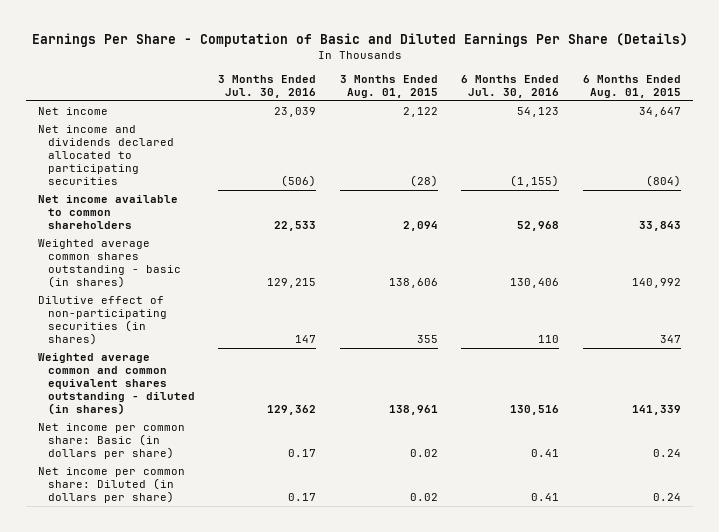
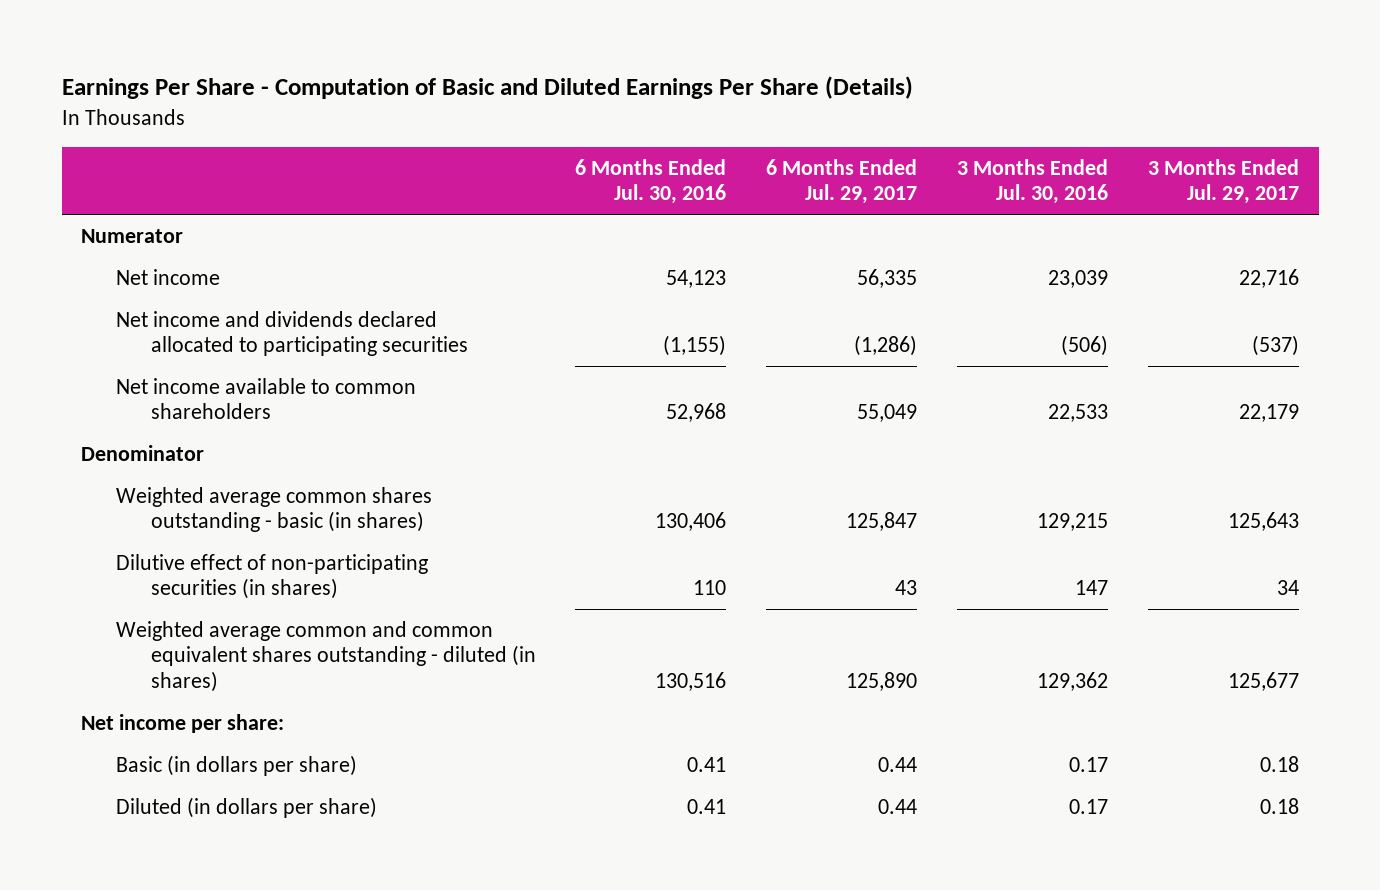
[339,75,438,98] 3 Months Ended Aug. 01, 2015 -> none
[583,75,682,98] 6 Months Ended Aug. 01, 2015 -> none
none -> [766,159,918,205] 6 Months Ended Jul. 29, 2017
none -> [1147,159,1299,205] 3 Months Ended Jul. 29, 2017
none -> [81,229,184,244] Numerator
none -> [81,445,205,462] Denominator
none -> [81,714,285,734] Net income per share:
[38,423,186,459] Net income per common share: Basic (in dollars per share) -> [116,755,358,777] Basic (in dollars per share)
[38,467,186,503] Net income per common share: Diluted (in dollars per share) -> [116,797,378,819] Diluted (in dollars per share)

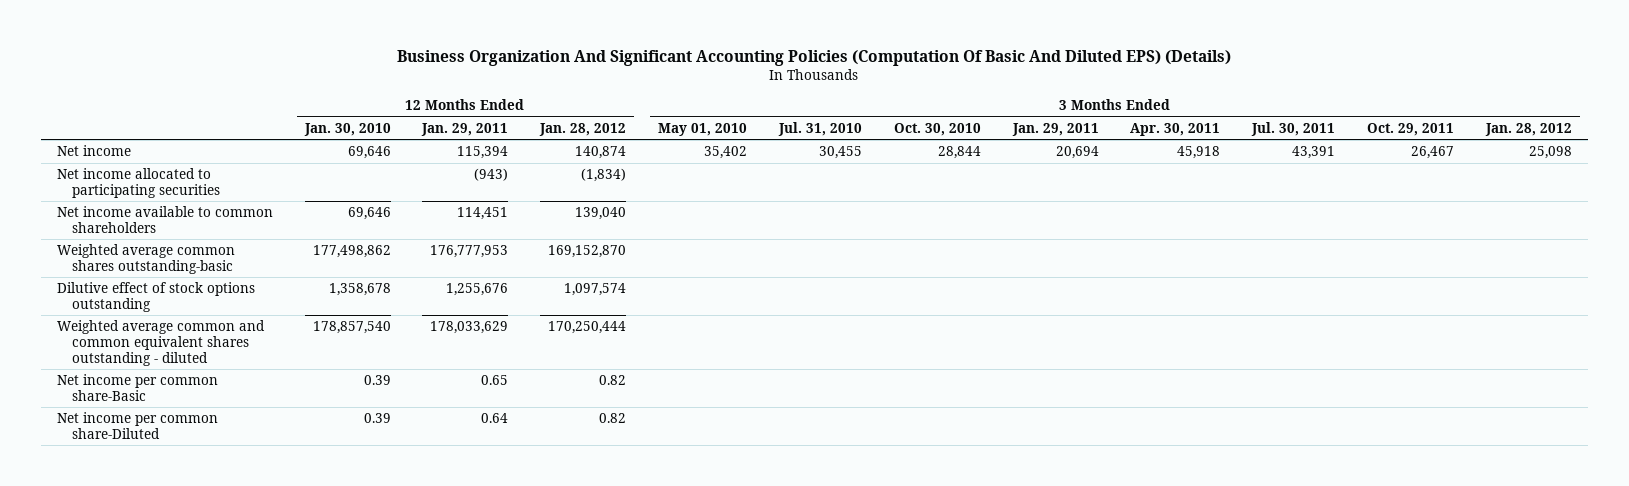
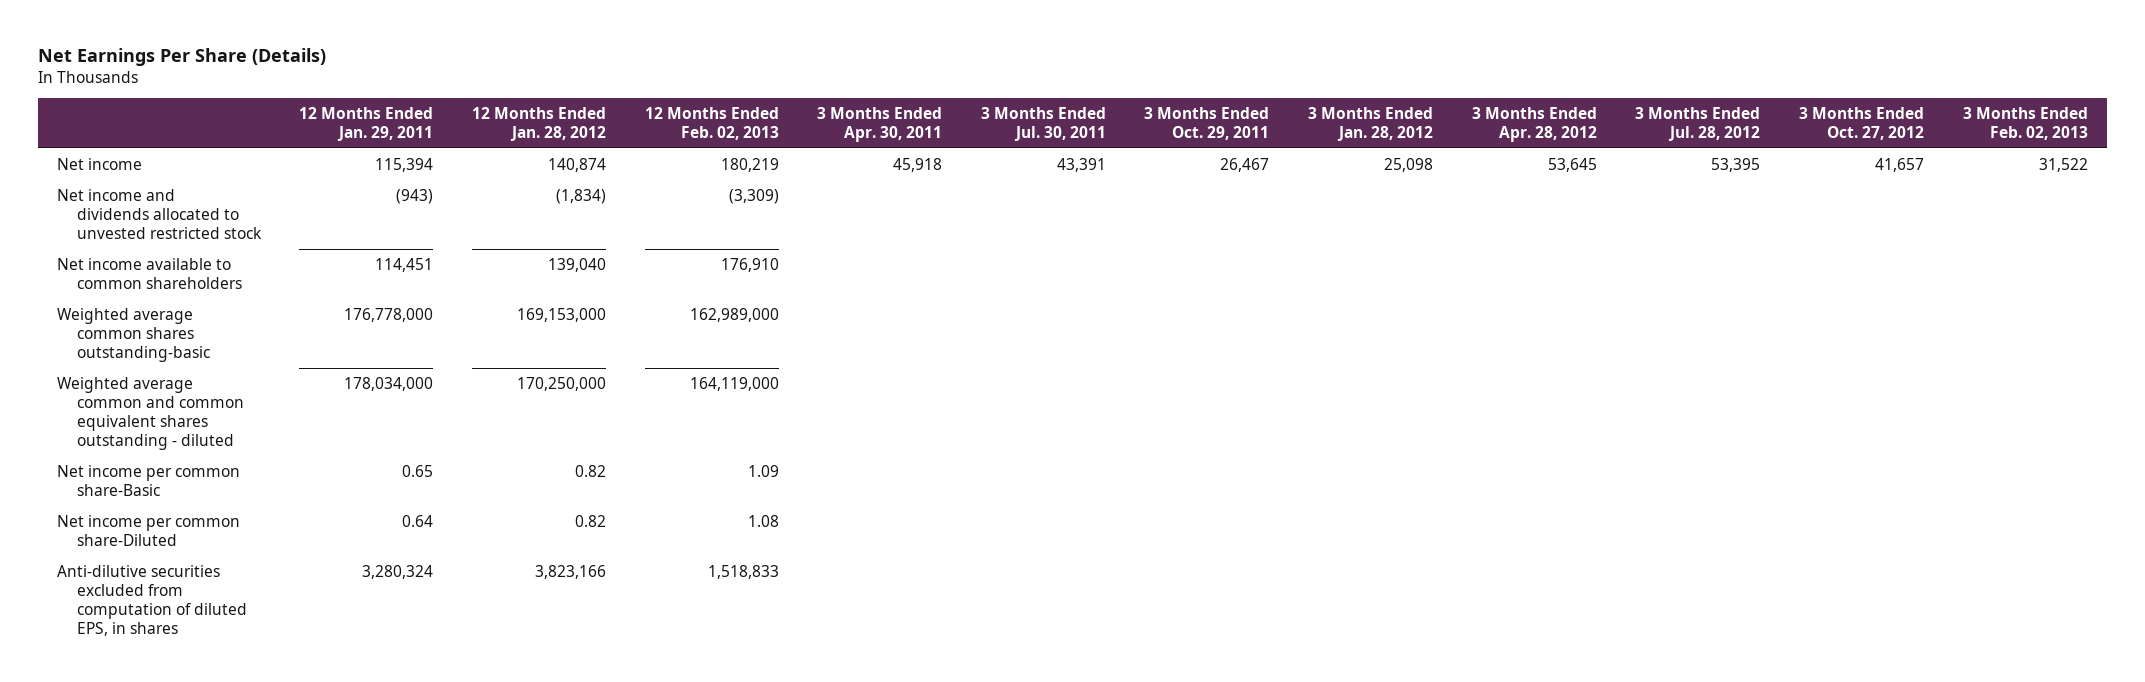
[397,50,1232,67] Business Organization And Significant Accounting Policies (Computation Of Basic And Diluted EPS) (Details) -> [37,47,326,66] Net Earnings Per Share (Details)
[303,122,391,136] Jan. 30, 2010 -> none
[658,122,748,136] May 01, 2010 -> none
[777,121,862,136] Jul. 31, 2010 -> none
[893,122,981,136] Oct. 30, 2010 -> none
[1011,122,1099,136] Jan. 29, 2011 -> none
none -> [644,107,779,141] 12 Months Ended Feb. 02, 2013
none -> [1471,107,1597,143] 3 Months Ended Apr. 28, 2012
none -> [1635,107,1761,142] 3 Months Ended Jul. 28, 2012
none -> [1799,107,1925,141] 3 Months Ended Oct. 27, 2012
none -> [1962,107,2088,141] 3 Months Ended Feb. 02, 2013
[56,168,221,198] Net income allocated to participating securities -> [57,188,262,239] Net income and dividends allocated to unvested restricted stock
[56,282,255,312] Dilutive effect of stock options outstanding -> none
[430,245,509,259] 176,777,953 -> [344,307,434,322] 176,778,000
[548,245,627,259] 169,152,870 -> [516,307,606,322] 169,153,000
[430,321,509,335] 178,033,629 -> [344,376,434,391] 178,034,000
[548,321,627,335] 170,250,444 -> [516,376,606,391] 170,250,000
none -> [57,564,247,636] Anti-dilutive securities excluded from computation of diluted EPS, in shares

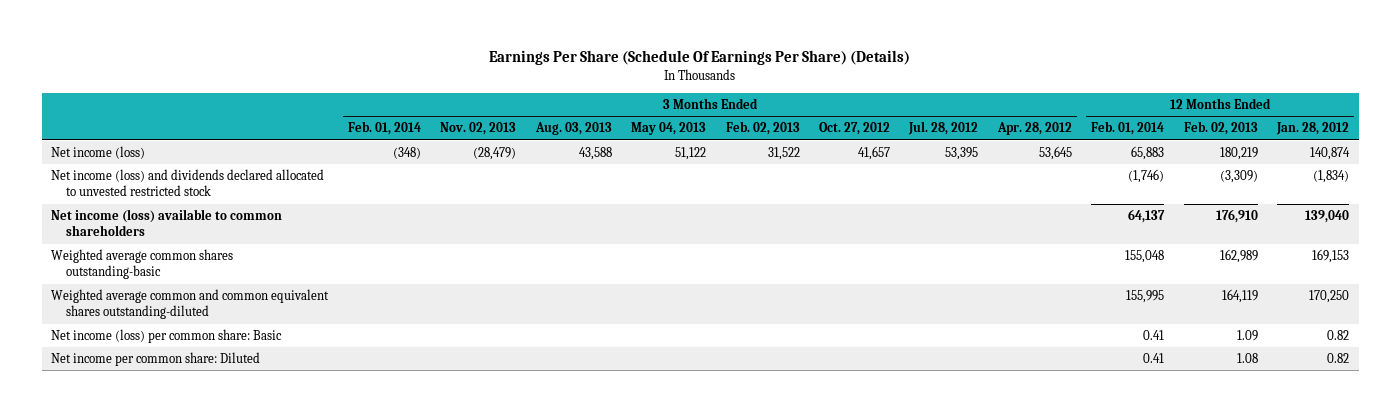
[37,47,326,66] Net Earnings Per Share (Details) -> [489,50,911,66] Earnings Per Share (Schedule Of Earnings Per Share) (Details)
[299,107,434,142] 12 Months Ended Jan. 29, 2011 -> none
[817,107,943,143] 3 Months Ended Apr. 30, 2011 -> none
[980,107,1106,142] 3 Months Ended Jul. 30, 2011 -> none
[1144,107,1270,141] 3 Months Ended Oct. 29, 2011 -> none
[1308,107,1434,142] 3 Months Ended Jan. 28, 2012 -> none
none -> [347,121,421,136] Feb. 01, 2014
none -> [440,122,517,136] Nov. 02, 2013
none -> [534,122,612,136] Aug. 03, 2013
none -> [631,122,707,136] May 04, 2013
none -> [1091,121,1165,136] Feb. 01, 2014
[57,564,247,636] Anti-dilutive securities excluded from computation of diluted EPS, in shares -> none
[57,157,143,170] Net income -> [51,146,146,160] Net income (loss)
[57,188,262,239] Net income and dividends allocated to unvested restricted stock -> [51,169,325,197] Net income (loss) and dividends declared allocated to unvested restricted stock
[57,257,242,289] Net income available to common shareholders -> [51,209,283,237] Net income (loss) available to common shareholders
[516,307,606,322] 169,153,000 -> [1311,249,1349,264] 169,153
[689,307,779,322] 162,989,000 -> [1219,249,1258,264] 162,989
[57,376,244,450] Weighted average common and common equivalent shares outstanding - diluted -> [51,289,330,320] Weighted average common and common equivalent shares outstanding-diluted
[516,376,606,391] 170,250,000 -> [1308,290,1349,304] 170,250
[689,376,779,391] 164,119,000 -> [1221,289,1258,304] 164,119
[57,464,241,496] Net income per common share-Basic -> [51,329,283,344] Net income (loss) per common share: Basic
[57,514,241,546] Net income per common share-Diluted -> [51,352,261,367] Net income per common share: Diluted

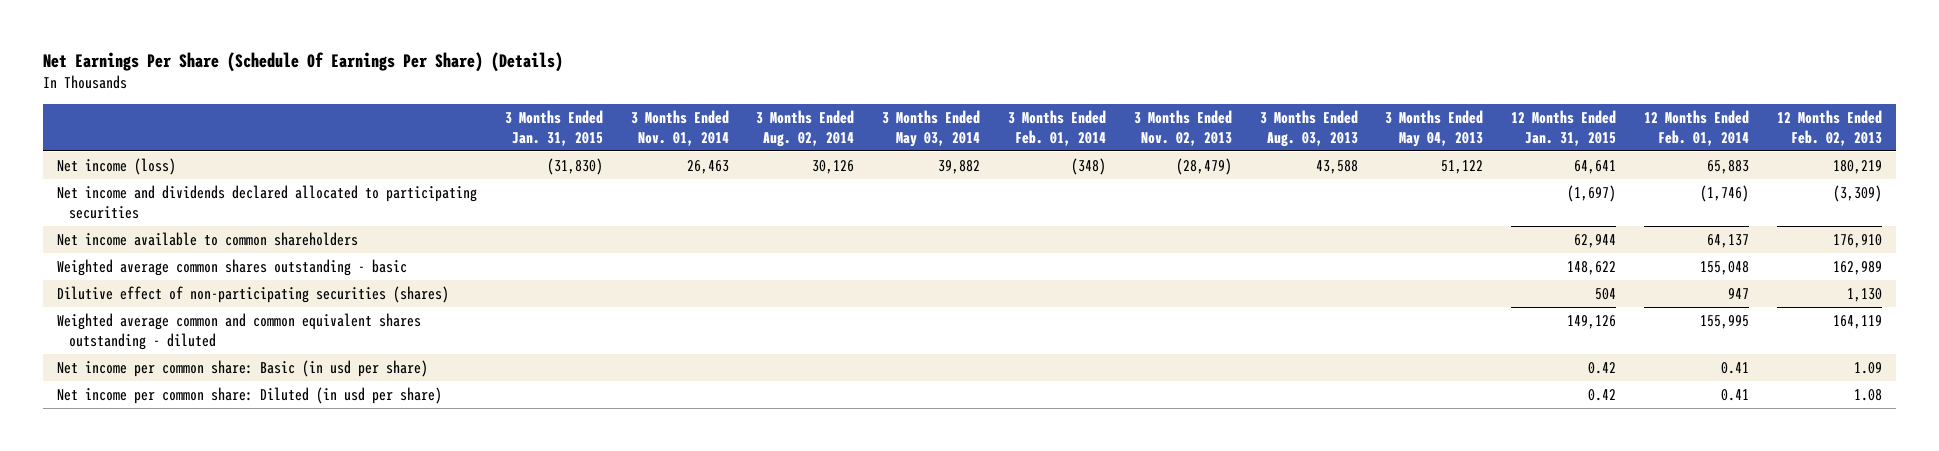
[489,50,911,66] Earnings Per Share (Schedule Of Earnings Per Share) (Details) -> [43,52,564,73] Net Earnings Per Share (Schedule Of Earnings Per Share) (Details)
[725,121,800,136] Feb. 02, 2013 -> none
[818,122,890,136] Oct. 27, 2012 -> none
[908,121,979,136] Jul. 28, 2012 -> none
[996,122,1072,136] Apr. 28, 2012 -> none
[1275,122,1349,136] Jan. 28, 2012 -> none
none -> [504,109,603,146] 3 Months Ended Jan. 31, 2015
none -> [630,109,729,146] 3 Months Ended Nov. 01, 2014
none -> [756,109,855,147] 3 Months Ended Aug. 02, 2014
none -> [882,109,981,147] 3 Months Ended May 03, 2014
none -> [1511,109,1617,146] 12 Months Ended Jan. 31, 2015
[51,169,325,197] Net income (loss) and dividends declared allocated to unvested restricted stock -> [56,185,477,219] Net income and dividends declared allocated to participating securities
[51,209,283,237] Net income (loss) available to common shareholders -> [56,232,358,247] Net income available to common shareholders
[51,249,234,280] Weighted average common shares outstanding-basic -> [56,259,407,277] Weighted average common shares outstanding - basic
none -> [56,286,449,304] Dilutive effect of non-participating securities (shares)
[51,289,330,320] Weighted average common and common equivalent shares outstanding-diluted -> [56,313,421,350] Weighted average common and common equivalent shares outstanding - diluted
[51,329,283,344] Net income (loss) per common share: Basic -> [56,360,428,378] Net income per common share: Basic (in usd per share)
[51,352,261,367] Net income per common share: Diluted -> [56,387,442,405] Net income per common share: Diluted (in usd per share)

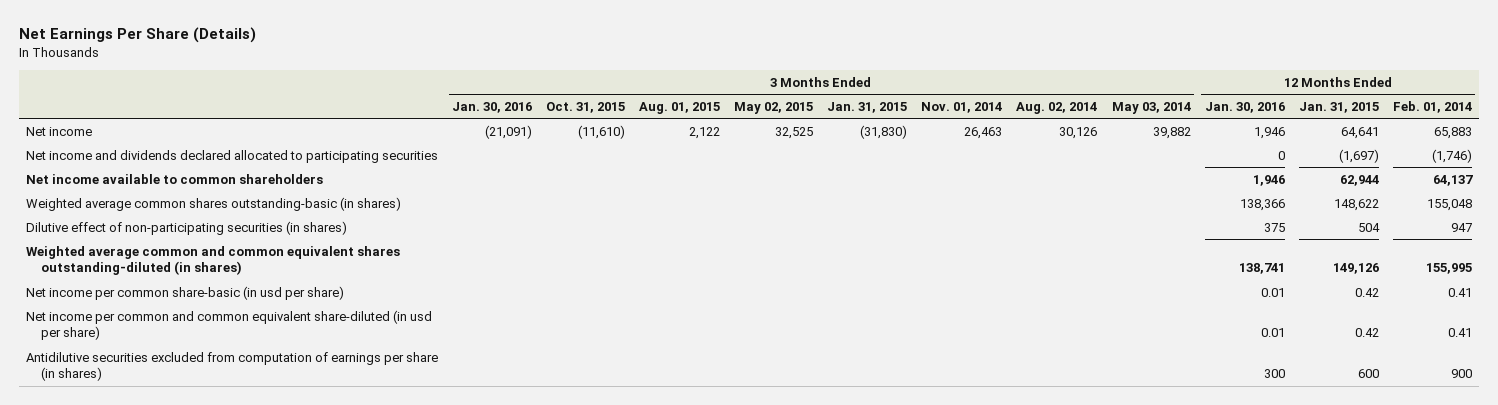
[43,52,564,73] Net Earnings Per Share (Schedule Of Earnings Per Share) (Details) -> [19,27,257,44] Net Earnings Per Share (Details)
[1007,109,1106,146] 3 Months Ended Feb. 01, 2014 -> none
[1133,109,1232,146] 3 Months Ended Nov. 02, 2013 -> none
[1259,109,1358,147] 3 Months Ended Aug. 03, 2013 -> none
[1385,109,1484,147] 3 Months Ended May 04, 2013 -> none
[1776,109,1882,146] 12 Months Ended Feb. 02, 2013 -> none
none -> [452,102,533,114] Jan. 30, 2016
none -> [546,102,626,114] Oct. 31, 2015
none -> [639,102,721,115] Aug. 01, 2015
none -> [734,102,814,115] May 02, 2015
none -> [1204,102,1285,114] Jan. 30, 2016
[56,158,176,176] Net income (loss) -> [26,126,93,136] Net income
[56,259,407,277] Weighted average common shares outstanding - basic -> [26,196,402,211] Weighted average common shares outstanding-basic (in shares)
[56,286,449,304] Dilutive effect of non-participating securities (shares) -> [26,220,348,235] Dilutive effect of non-participating securities (in shares)
[56,313,421,350] Weighted average common and common equivalent shares outstanding - diluted -> [26,245,401,276] Weighted average common and common equivalent shares outstanding-diluted (in shares)
[56,360,428,378] Net income per common share: Basic (in usd per share) -> [26,285,345,300] Net income per common share-basic (in usd per share)
[56,387,442,405] Net income per common share: Diluted (in usd per share) -> [26,309,433,341] Net income per common and common equivalent share-diluted (in usd per share)
none -> [26,351,439,382] Antidilutive securities excluded from computation of earnings per share (in shares)

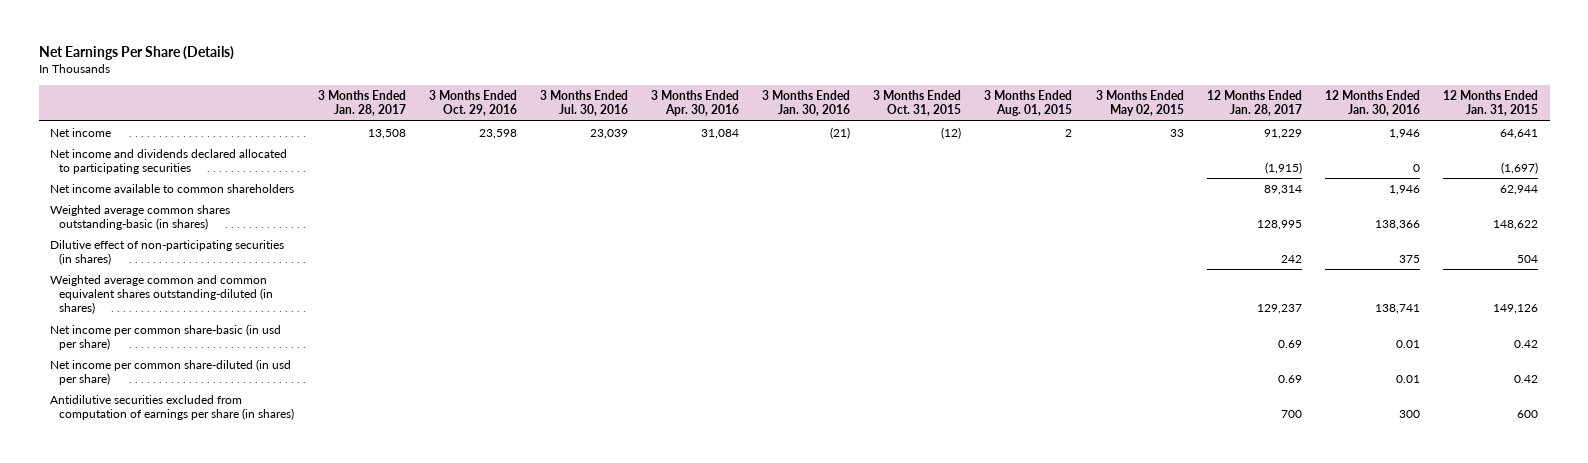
[827,102,908,114] Jan. 31, 2015 -> none
[921,102,1003,114] Nov. 01, 2014 -> none
[1016,102,1098,115] Aug. 02, 2014 -> none
[1111,102,1191,115] May 03, 2014 -> none
[1392,101,1472,114] Feb. 01, 2014 -> none
none -> [317,90,406,117] 3 Months Ended Jan. 28, 2017
none -> [428,90,517,117] 3 Months Ended Oct. 29, 2016
none -> [539,90,628,117] 3 Months Ended Jul. 30, 2016
none -> [650,90,739,117] 3 Months Ended Apr. 30, 2016
none -> [1206,90,1302,117] 12 Months Ended Jan. 28, 2017
[485,124,533,139] (21,091) -> [830,126,851,139] (21)
[578,124,626,139] (11,610) -> [941,126,962,139] (12)
[689,126,721,139] 2,122 -> [1065,128,1073,137] 2
[775,126,814,139] 32,525 -> [1169,128,1184,137] 33
[26,309,433,341] Net income per common and common equivalent share-diluted (in usd per share) -> [50,358,292,386] Net income per common share-diluted (in usd per share)

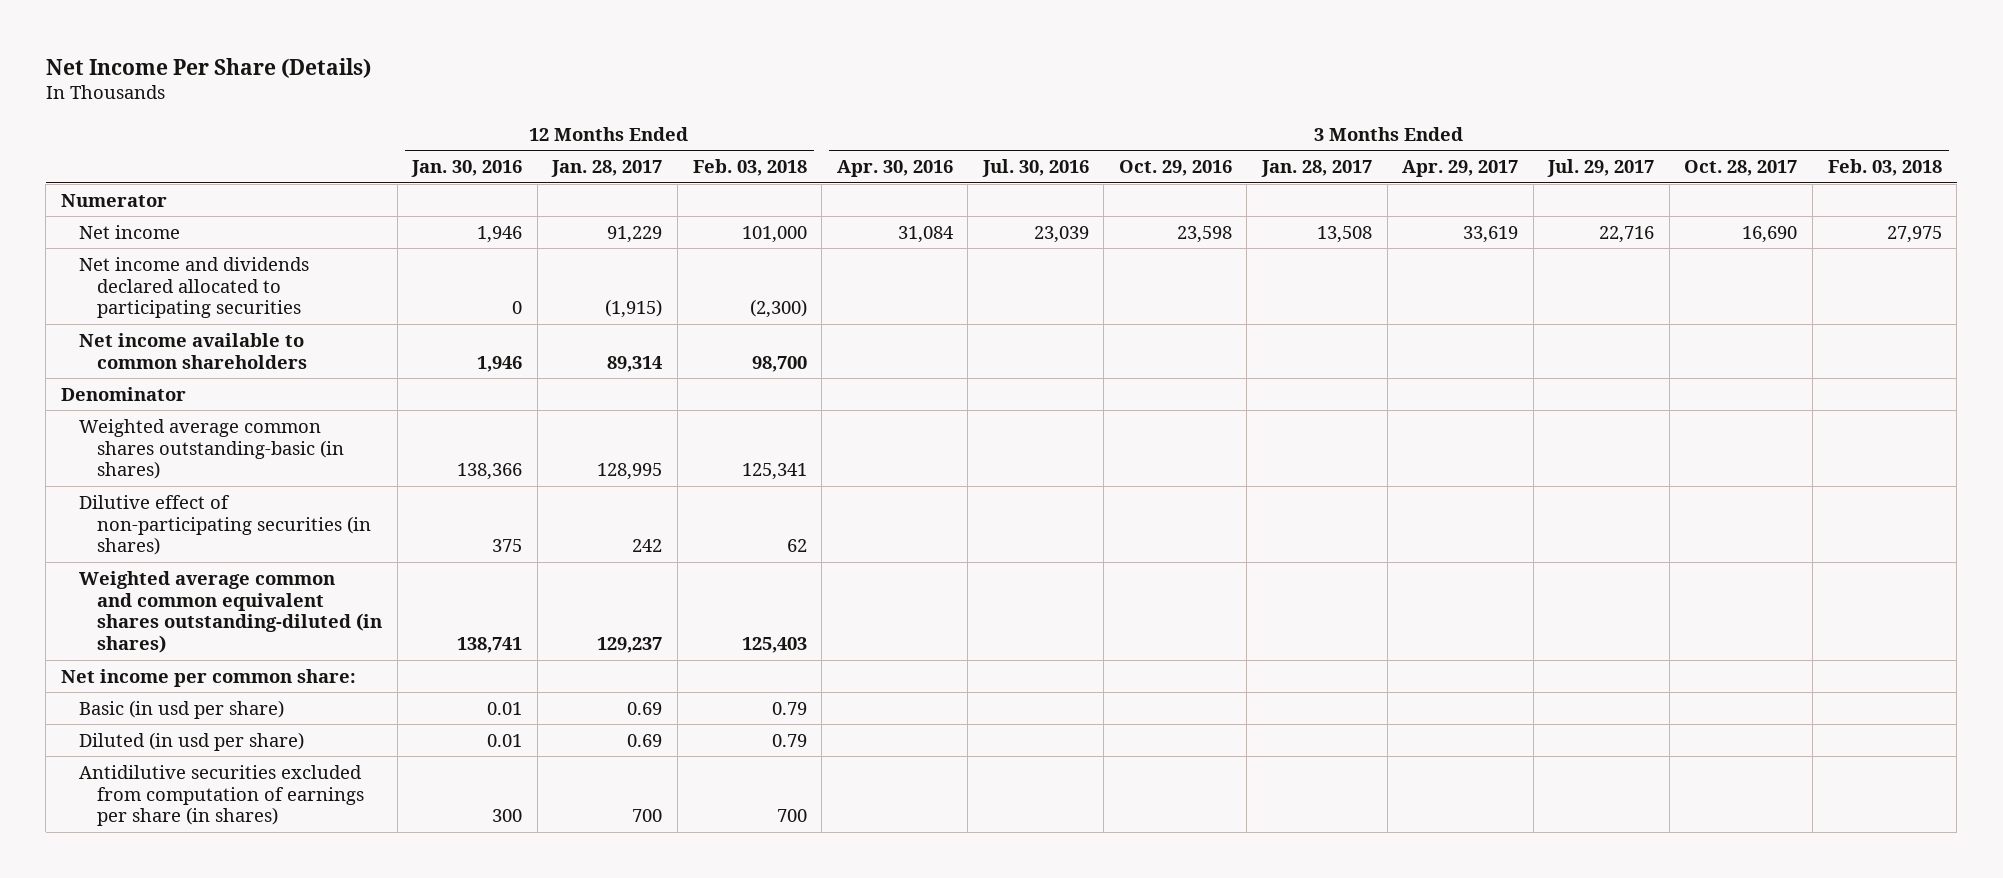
[38,46,234,61] Net Earnings Per Share (Details) -> [45,57,371,78] Net Income Per Share (Details)
[762,90,851,117] 3 Months Ended Jan. 30, 2016 -> none
[873,90,962,117] 3 Months Ended Oct. 31, 2015 -> none
[984,90,1073,117] 3 Months Ended Aug. 01, 2015 -> none
[1095,90,1184,117] 3 Months Ended May 02, 2015 -> none
[1443,90,1539,117] 12 Months Ended Jan. 31, 2015 -> none
none -> [692,159,807,177] Feb. 03, 2018
none -> [1402,160,1519,178] Apr. 29, 2017
none -> [1547,159,1655,178] Jul. 29, 2017
none -> [1684,160,1798,177] Oct. 28, 2017
none -> [1827,159,1942,177] Feb. 03, 2018
none -> [61,193,168,207] Numerator
none -> [61,386,187,401] Denominator
none -> [61,668,357,687] Net income per common share:
[50,323,282,351] Net income per common share-basic (in usd per share) -> [79,699,285,719] Basic (in usd per share)
[50,358,292,386] Net income per common share-diluted (in usd per share) -> [79,731,305,751] Diluted (in usd per share)

